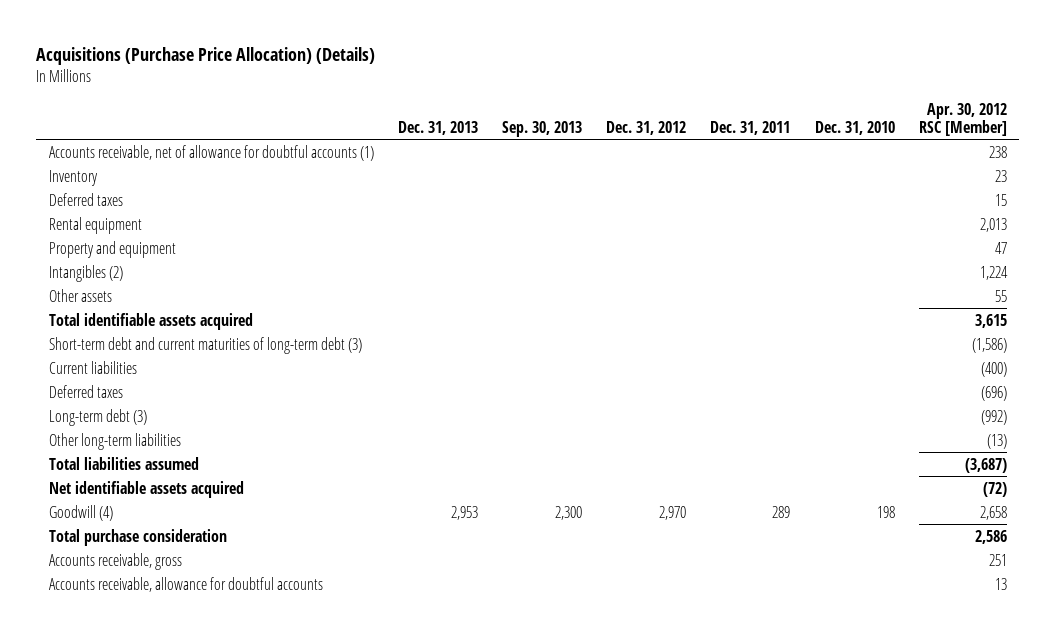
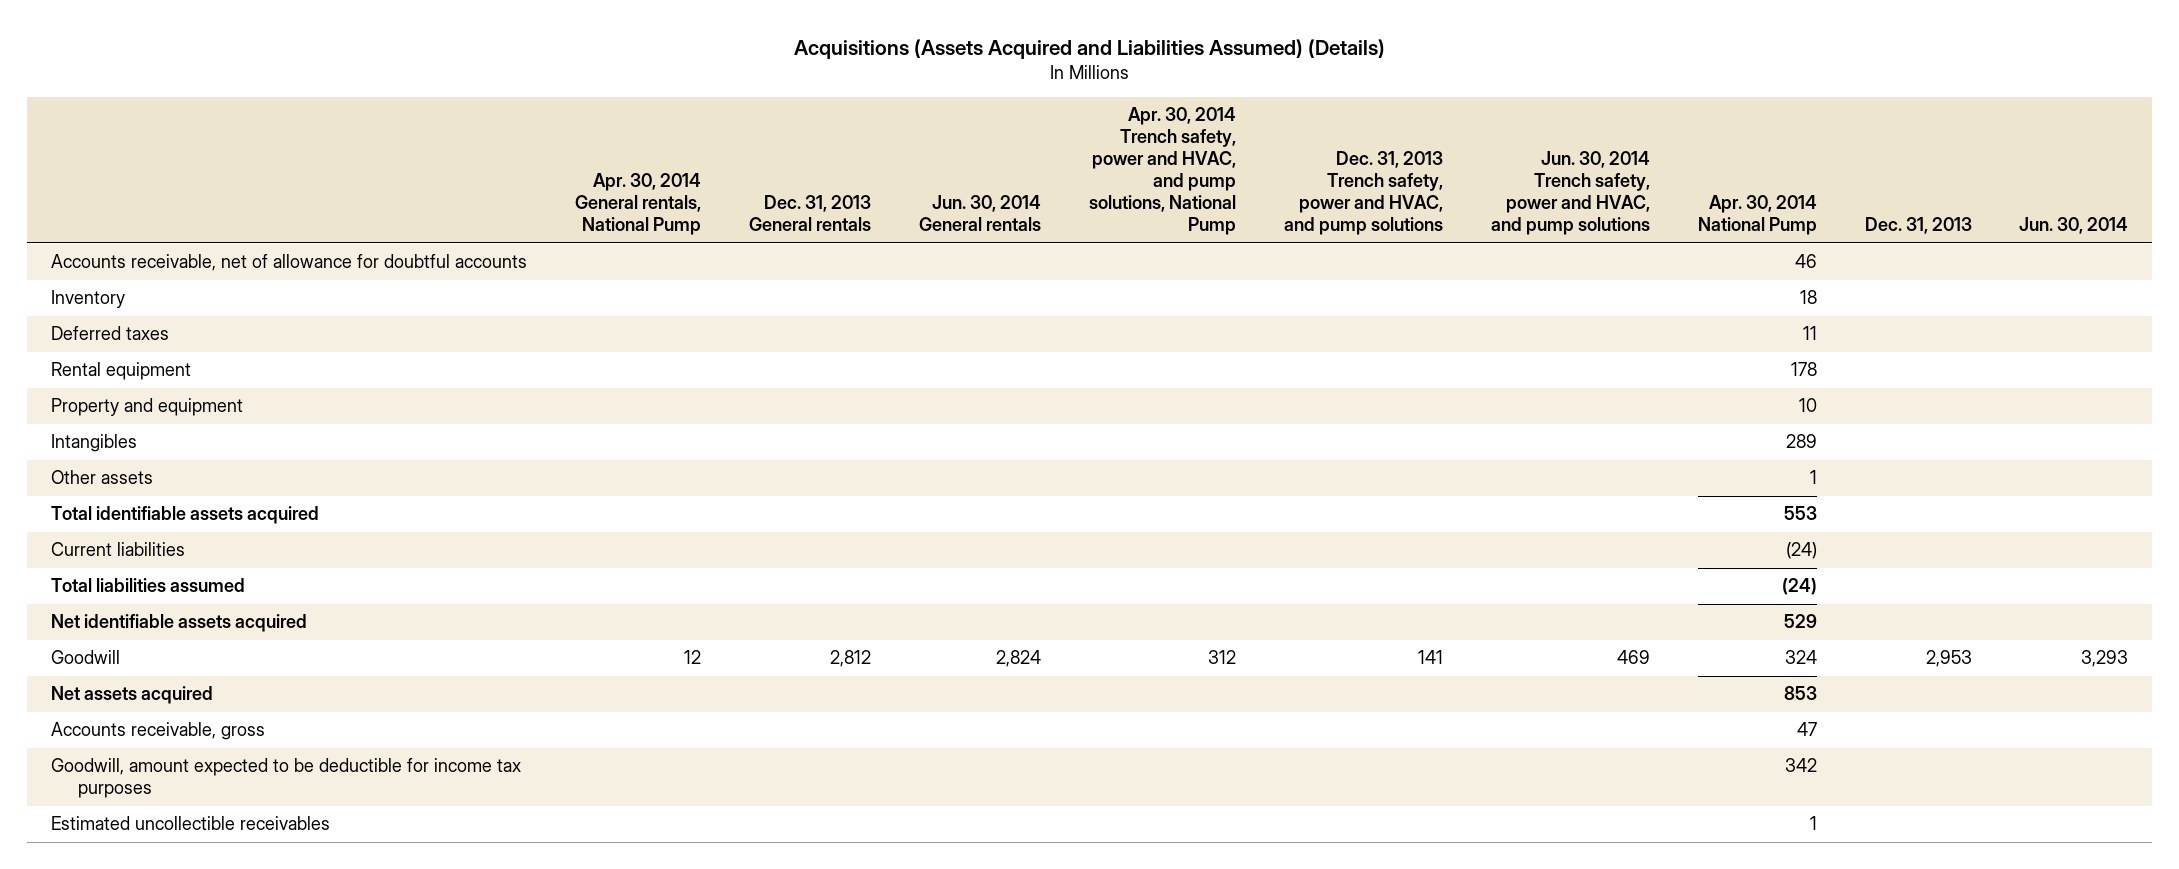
[36,46,376,65] Acquisitions (Purchase Price Allocation) (Details) -> [793,38,1385,59] Acquisitions (Assets Acquired and Liabilities Assumed) (Details)
[501,120,582,137] Sep. 30, 2013 -> none
[606,120,687,135] Dec. 31, 2012 -> none
[710,120,791,135] Dec. 31, 2011 -> none
[814,120,895,135] Dec. 31, 2010 -> none
[918,102,1007,136] Apr. 30, 2012 RSC [Member] -> none
none -> [574,173,701,236] Apr. 30, 2014 General rentals, National Pump
none -> [748,195,871,232] Dec. 31, 2013 General rentals
none -> [918,195,1041,232] Jun. 30, 2014 General rentals
none -> [1088,107,1236,236] Apr. 30, 2014 Trench safety, power and HVAC, and pump solutions, National Pump
none -> [1283,151,1443,236] Dec. 31, 2013 Trench safety, power and HVAC, and pump solutions
none -> [1490,151,1650,236] Jun. 30, 2014 Trench safety, power and HVAC, and pump solutions
none -> [1697,195,1817,236] Apr. 30, 2014 National Pump
none -> [2019,217,2129,235] Jun. 30, 2014
[48,144,374,161] Accounts receivable, net of allowance for doubtful accounts (1) -> [50,254,527,272] Accounts receivable, net of allowance for doubtful accounts
[48,264,123,282] Intangibles (2) -> [50,434,137,453] Intangibles
[48,336,362,354] Short-term debt and current maturities of long-term debt (3) -> none
[48,384,123,398] Deferred taxes -> none
[48,408,147,426] Long-term debt (3) -> none
[48,432,181,450] Other long-term liabilities -> none
[48,504,113,521] Goodwill (4) -> [50,650,120,665] Goodwill
[48,528,227,546] Total purchase consideration -> [50,686,213,705] Net assets acquired
none -> [50,758,521,799] Goodwill, amount expected to be deductible for income tax purposes
[48,576,323,592] Accounts receivable, allowance for doubtful accounts -> [50,816,330,831] Estimated uncollectible receivables

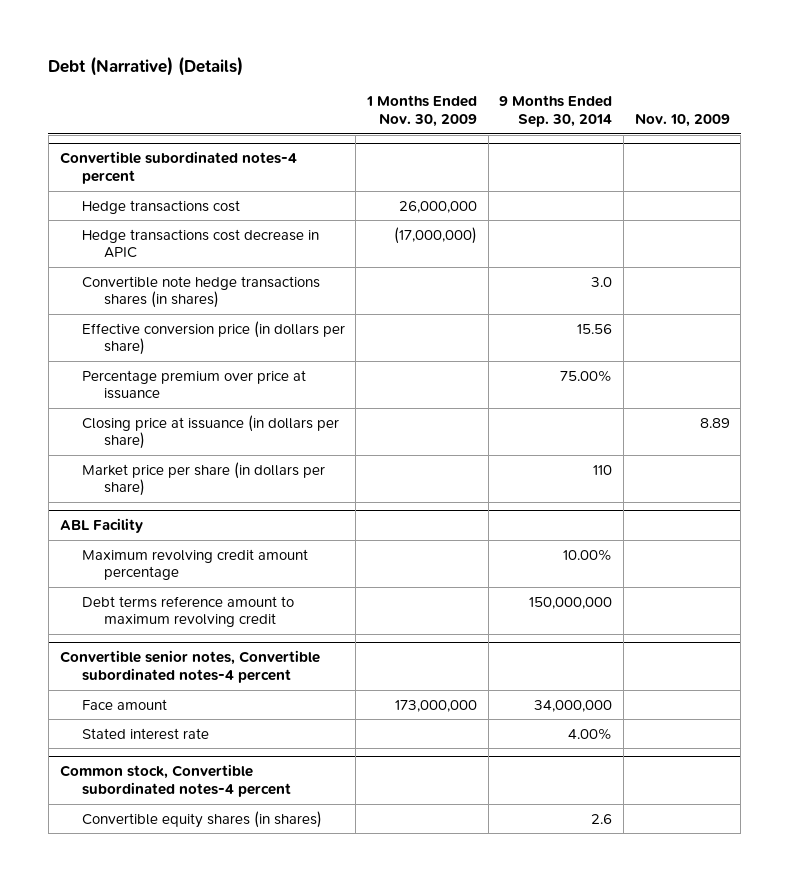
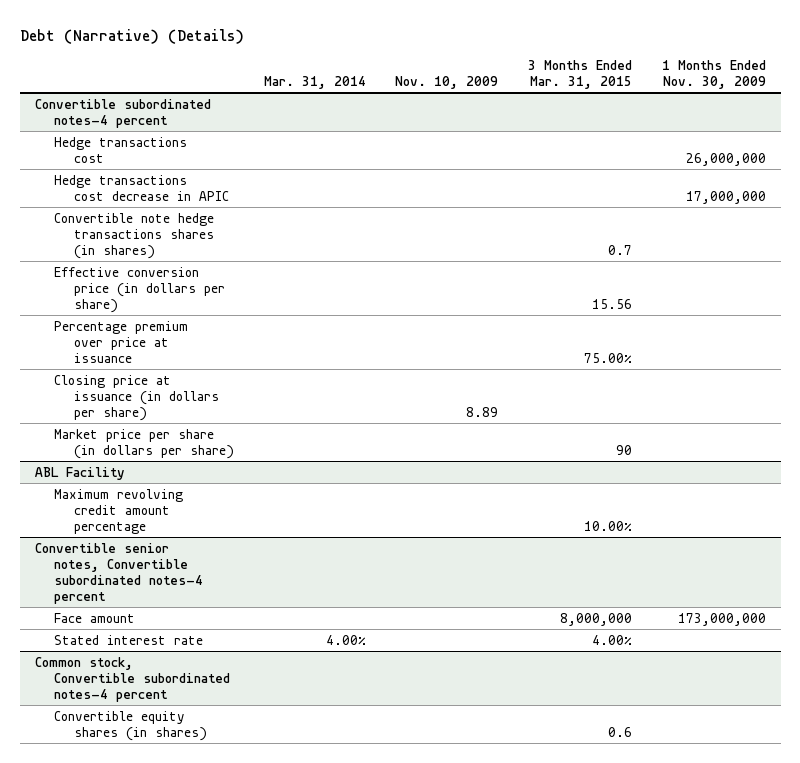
[499,95,613,128] 9 Months Ended Sep. 30, 2014 -> none
none -> [263,75,366,89] Mar. 31, 2014
none -> [528,59,633,89] 3 Months Ended Mar. 31, 2015
[393,226,477,244] (17,000,000) -> [685,190,766,204] 17,000,000
[81,595,294,628] Debt terms reference amount to maximum revolving credit -> none

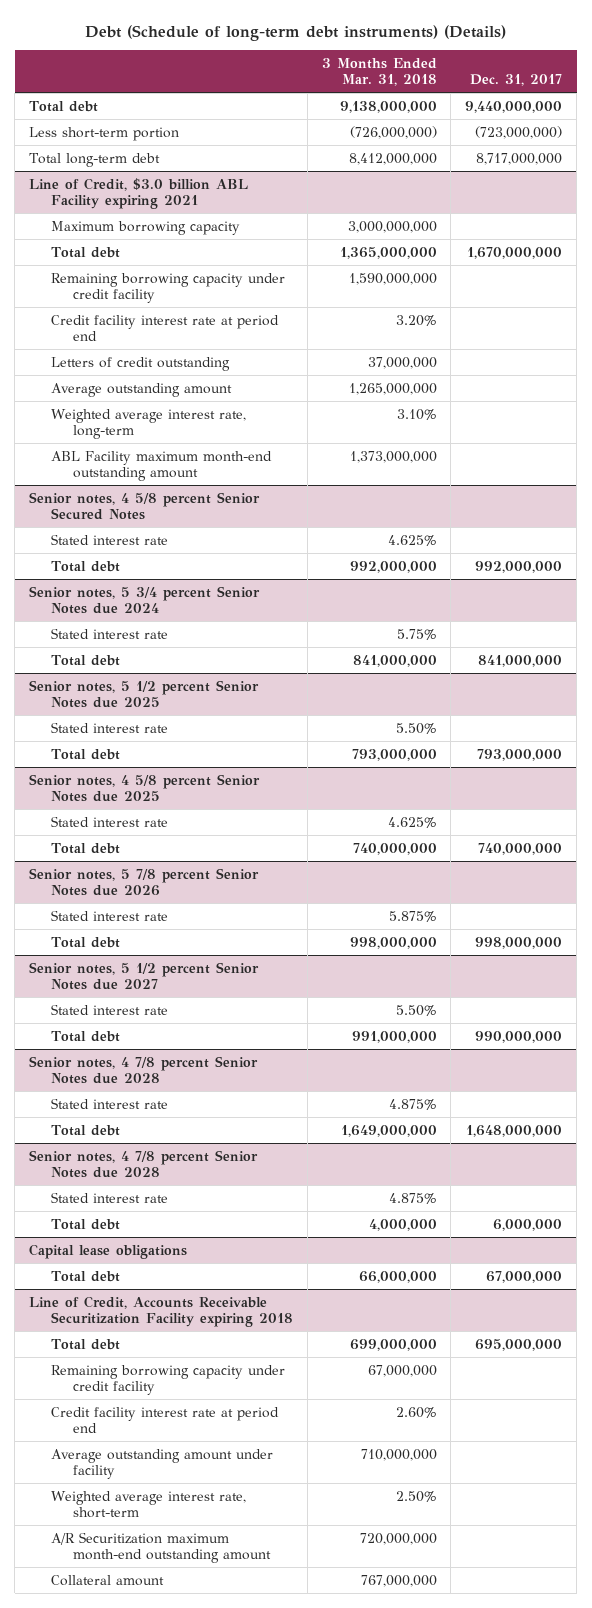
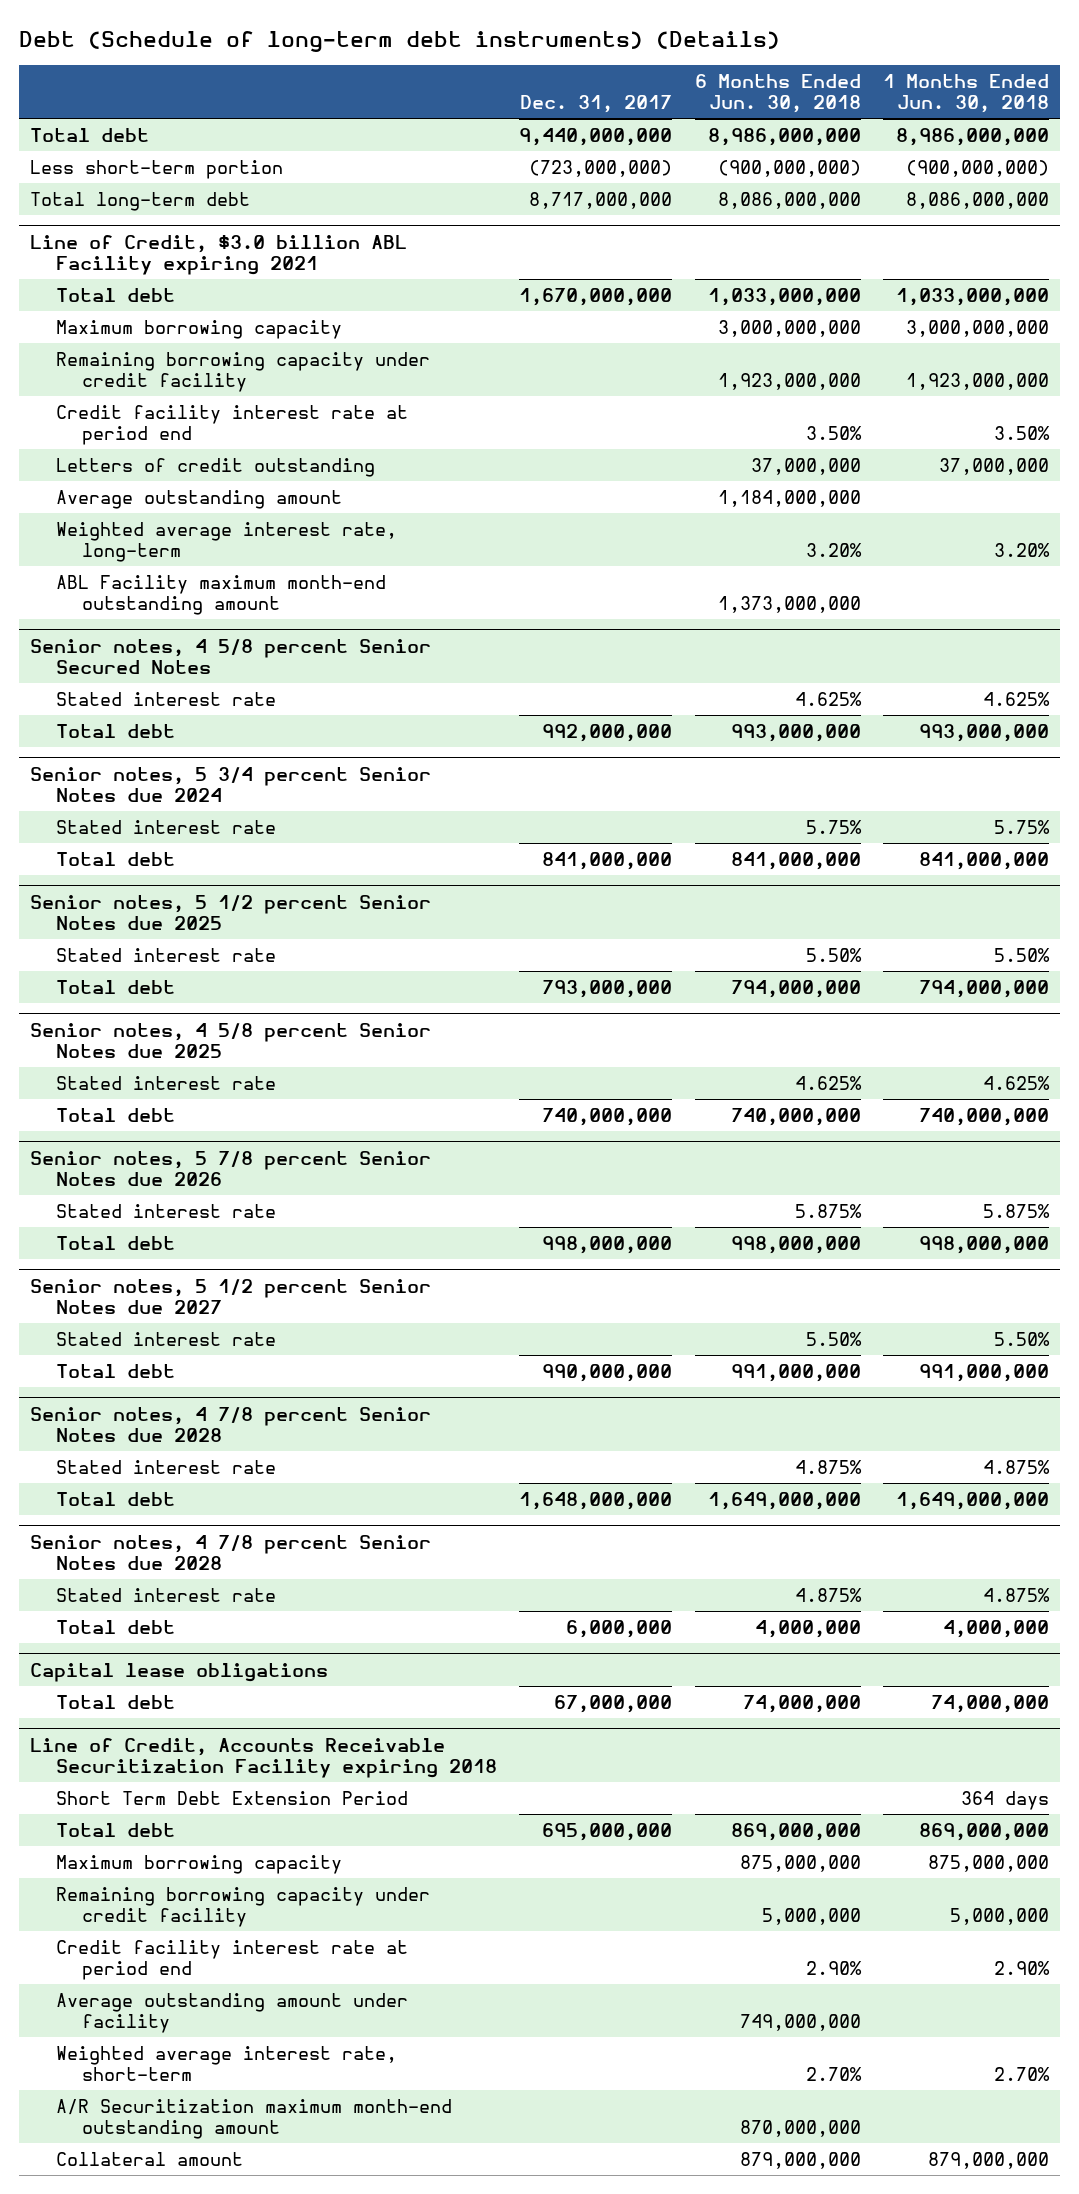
[321,57,437,86] 3 Months Ended Mar. 31, 2018 -> none
none -> [694,73,861,114] 6 Months Ended Jun. 30, 2018
none -> [883,73,1050,114] 1 Months Ended Jun. 30, 2018
[50,220,240,235] Maximum borrowing capacity -> [55,320,342,340] Maximum borrowing capacity
none -> [55,1791,408,1806] Short Term Debt Extension Period
none -> [55,1855,342,1875] Maximum borrowing capacity

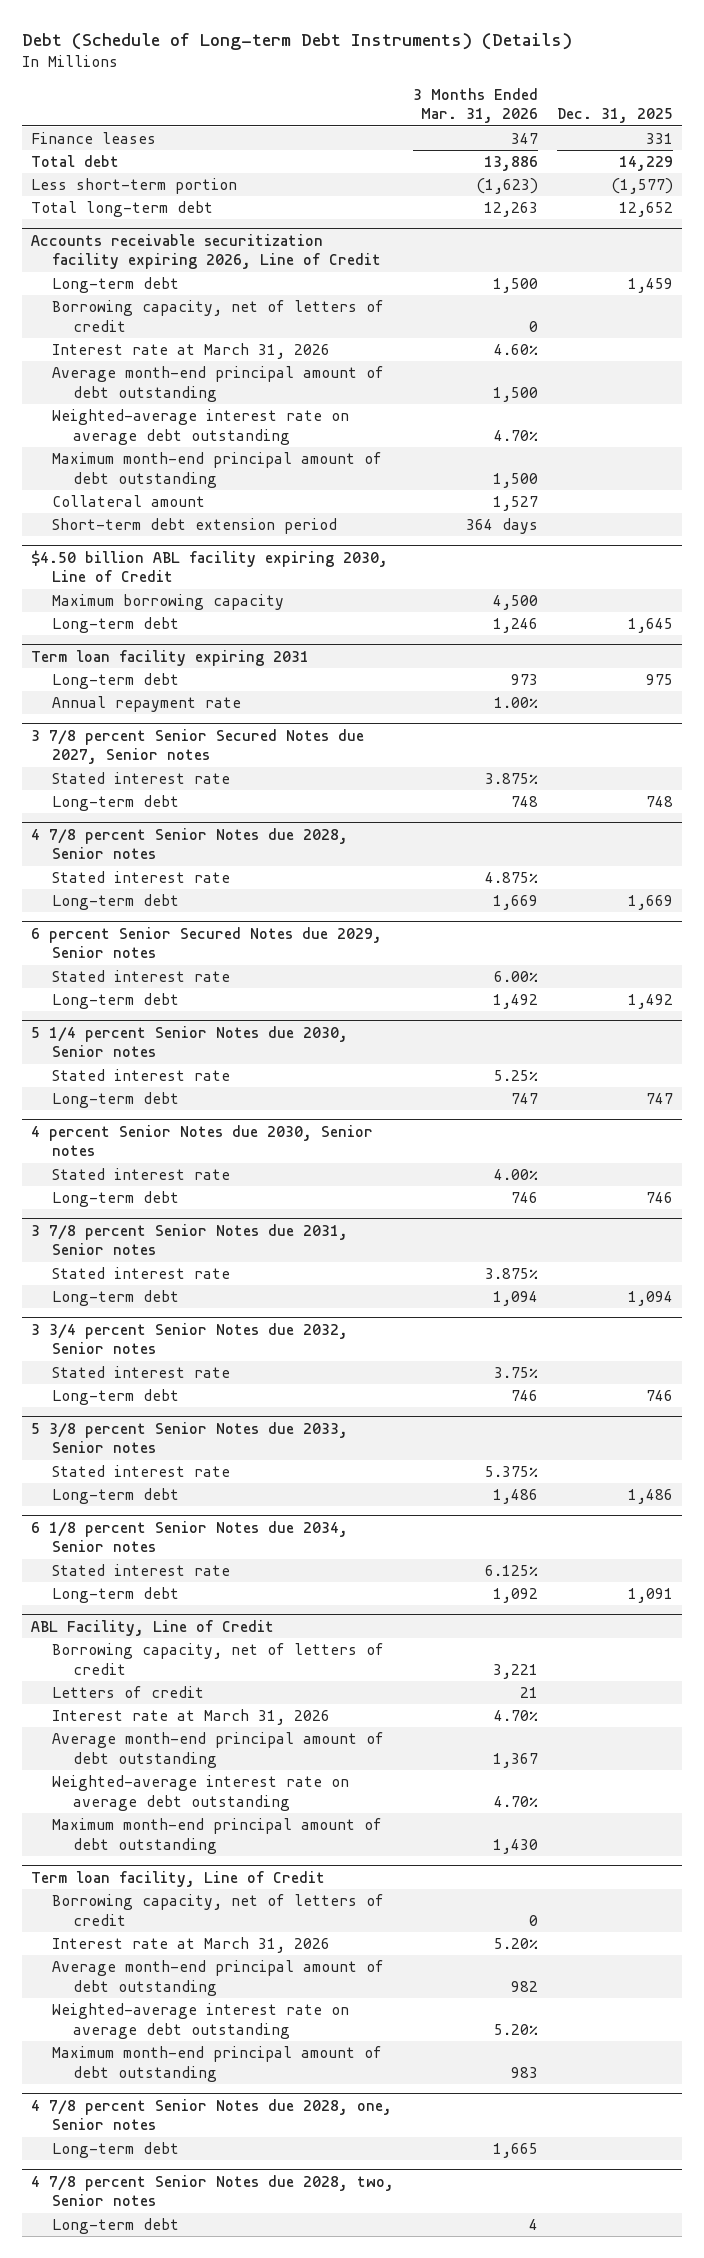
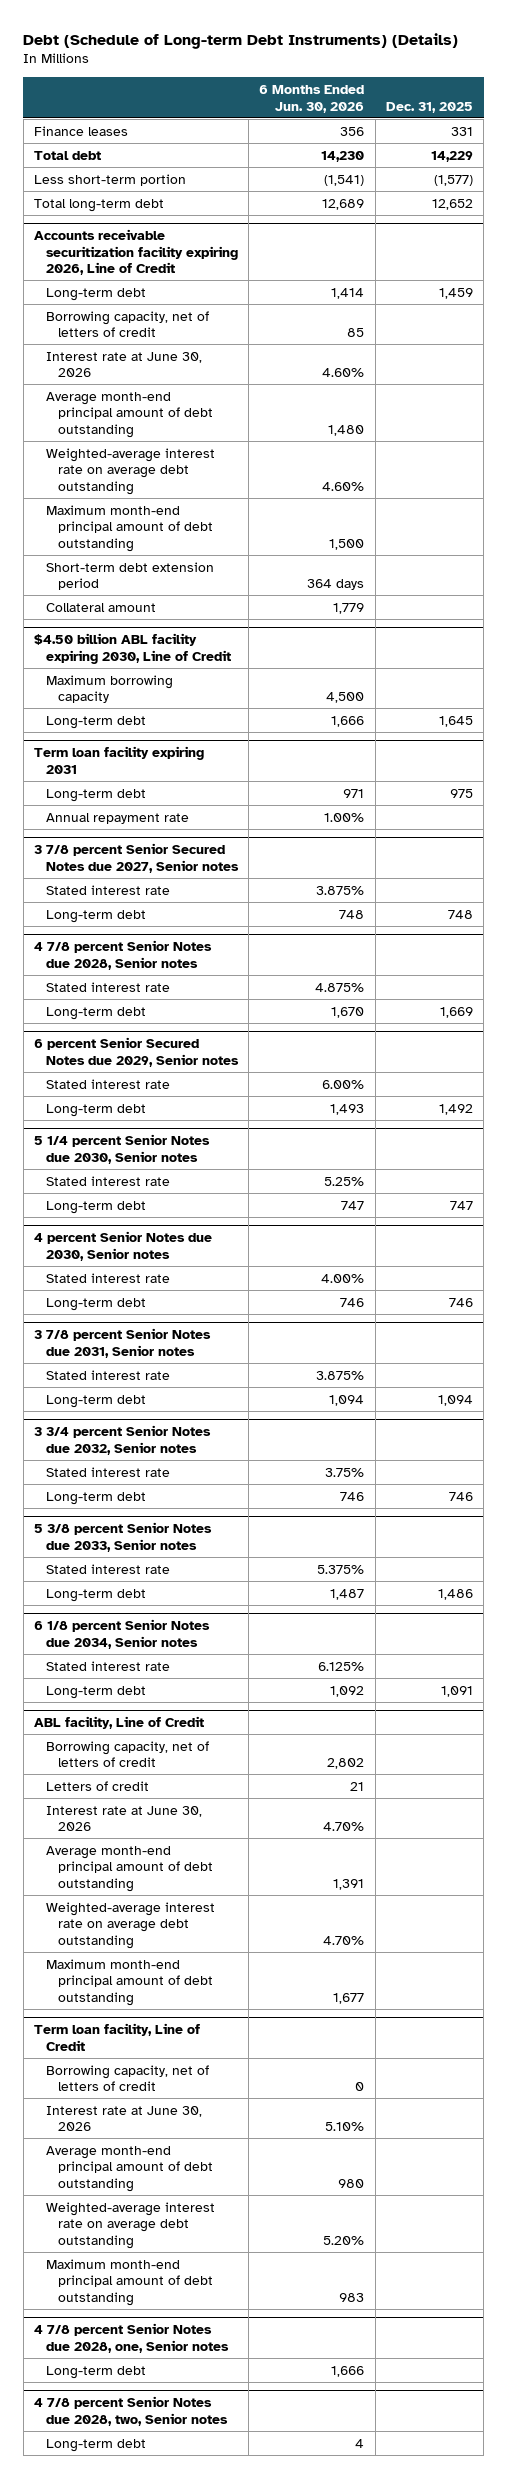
[413,87,539,124] 3 Months Ended Mar. 31, 2026 -> none
none -> [259,85,365,113] 6 Months Ended Jun. 30, 2026
[52,343,331,360] Interest rate at March 31, 2026 -> [45,351,202,378] Interest rate at June 30, 2026
[52,495,206,508] Collateral amount -> [45,602,156,612] Collateral amount
[31,1619,275,1636] ABL Facility, Line of Credit -> [33,1715,204,1729] ABL facility, Line of Credit
[52,1709,331,1726] Interest rate at March 31, 2026 -> [45,1805,202,1832] Interest rate at June 30, 2026
[52,1937,331,1954] Interest rate at March 31, 2026 -> [45,2105,202,2132] Interest rate at June 30, 2026

